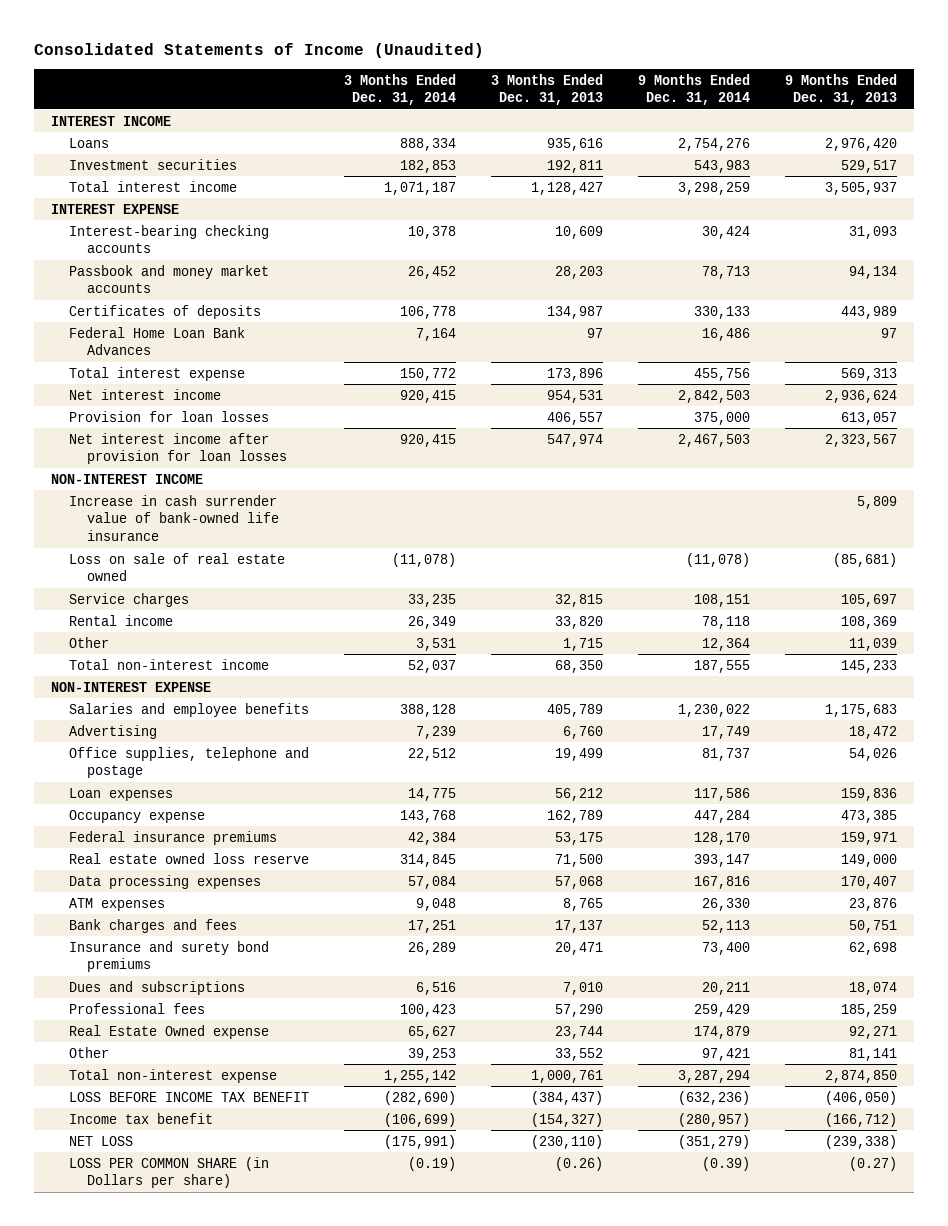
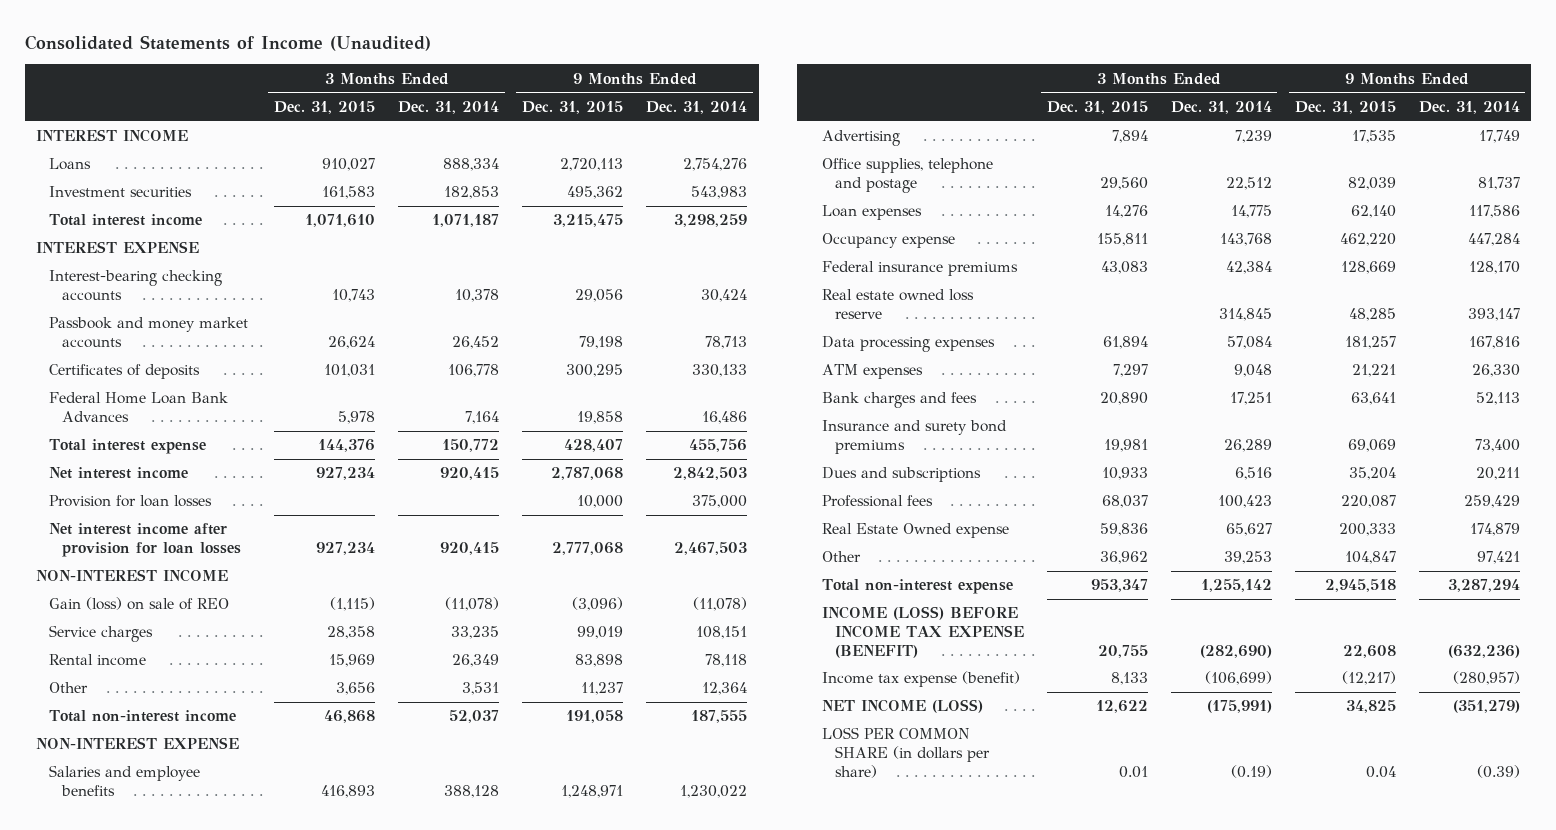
[490,73,603,106] 3 Months Ended Dec. 31, 2013 -> none
[784,73,897,106] 9 Months Ended Dec. 31, 2013 -> none
none -> [274,100,376,114] Dec. 31, 2015
none -> [522,100,624,114] Dec. 31, 2015
[68,494,279,541] Increase in cash surrender value of bank-owned life insurance -> none
[68,552,285,582] Loss on sale of real estate owned -> [49,597,230,611] Gain (loss) on sale of REO
[68,1091,309,1102] LOSS BEFORE INCOME TAX BENEFIT -> [821,606,1024,658] INCOME (LOSS) BEFORE INCOME TAX EXPENSE (BENEFIT)
[68,1112,213,1124] Income tax benefit -> [821,671,1020,688] Income tax expense (benefit)
[68,1135,133,1146] NET LOSS -> [821,699,983,714] NET INCOME (LOSS)
[68,1156,269,1189] LOSS PER COMMON SHARE (in Dollars per share) -> [821,727,990,778] LOSS PER COMMON SHARE (in dollars per share)

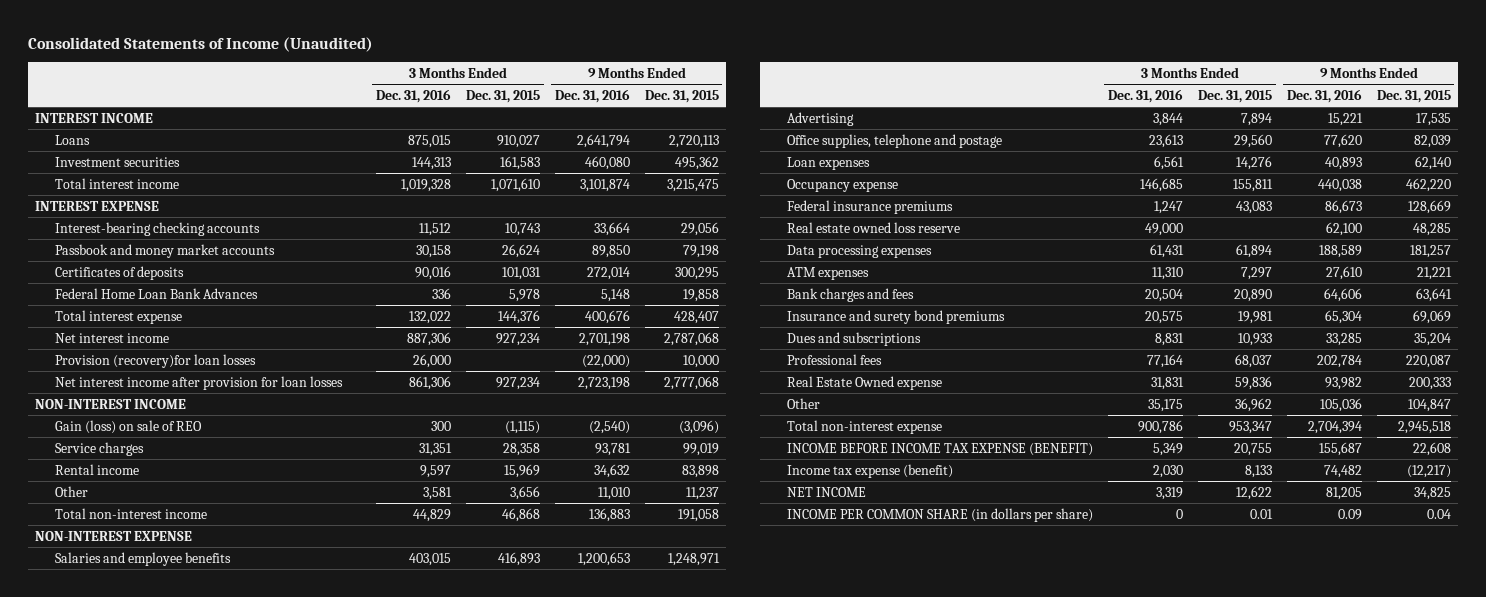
[398,100,500,114] Dec. 31, 2014 -> none
[646,100,748,114] Dec. 31, 2014 -> none
none -> [375,89,451,104] Dec. 31, 2016
none -> [554,89,630,104] Dec. 31, 2016
[49,495,213,508] Provision for loan losses -> [55,353,257,368] Provision (recovery)for loan losses
[821,606,1024,658] INCOME (LOSS) BEFORE INCOME TAX EXPENSE (BENEFIT) -> [787,442,1094,456] INCOME BEFORE INCOME TAX EXPENSE (BENEFIT)
[821,699,983,714] NET INCOME (LOSS) -> [787,486,867,497] NET INCOME
[821,727,990,778] LOSS PER COMMON SHARE (in dollars per share) -> [787,507,1094,522] INCOME PER COMMON SHARE (in dollars per share)

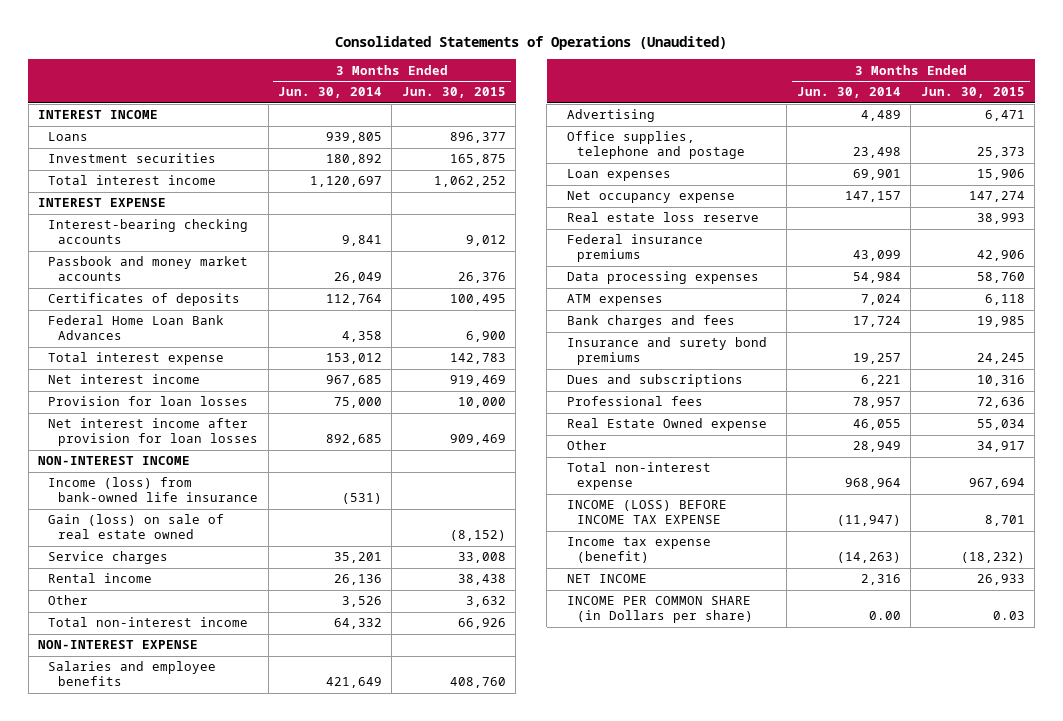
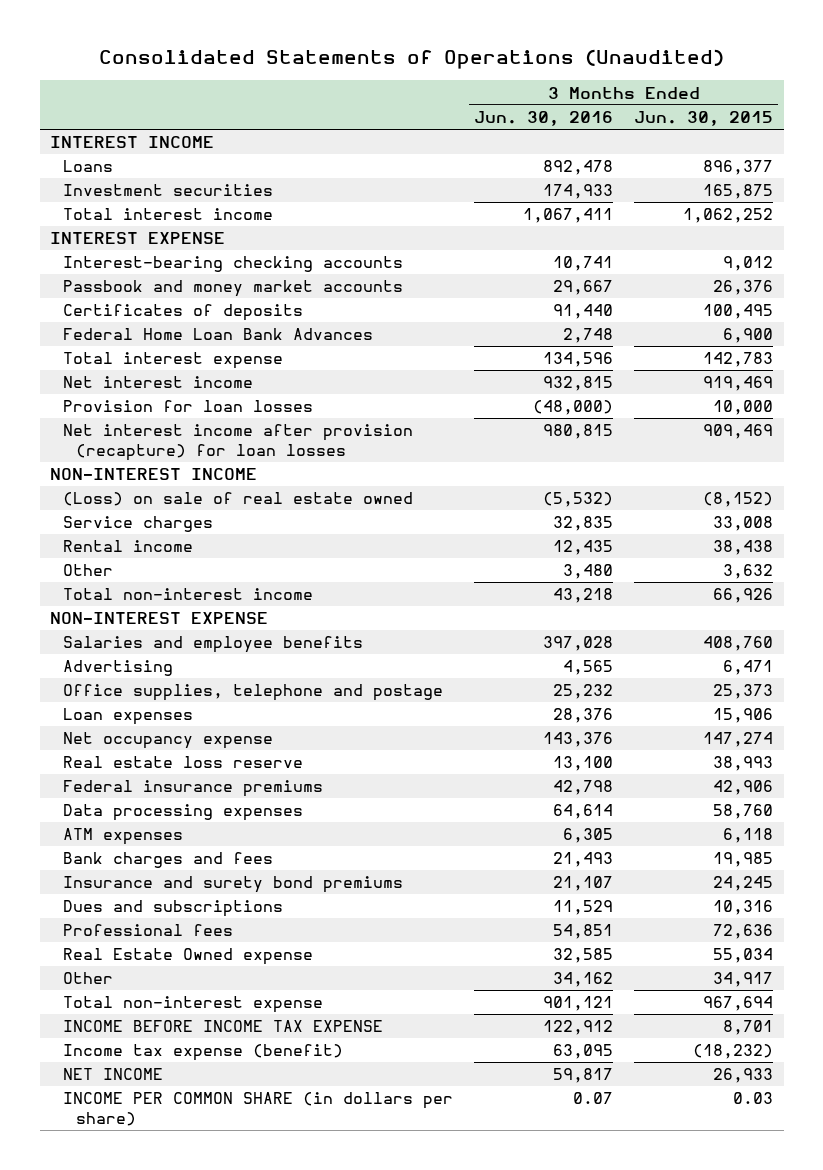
[278,87,383,99] Jun. 30, 2014 -> none
none -> [474,111,614,127] Jun. 30, 2016
[48,418,259,447] Net interest income after provision for loan losses -> [62,424,413,462] Net interest income after provision (recapture) for loan losses
[48,477,259,503] Income (loss) from bank-owned life insurance -> none
[48,514,225,540] Gain (loss) on sale of real estate owned -> [62,492,413,507] (Loss) on sale of real estate owned
[566,500,727,525] INCOME (LOSS) BEFORE INCOME TAX EXPENSE -> [62,1020,383,1033] INCOME BEFORE INCOME TAX EXPENSE
[566,596,753,624] INCOME PER COMMON SHARE (in Dollars per share) -> [62,1092,453,1127] INCOME PER COMMON SHARE (in dollars per share)

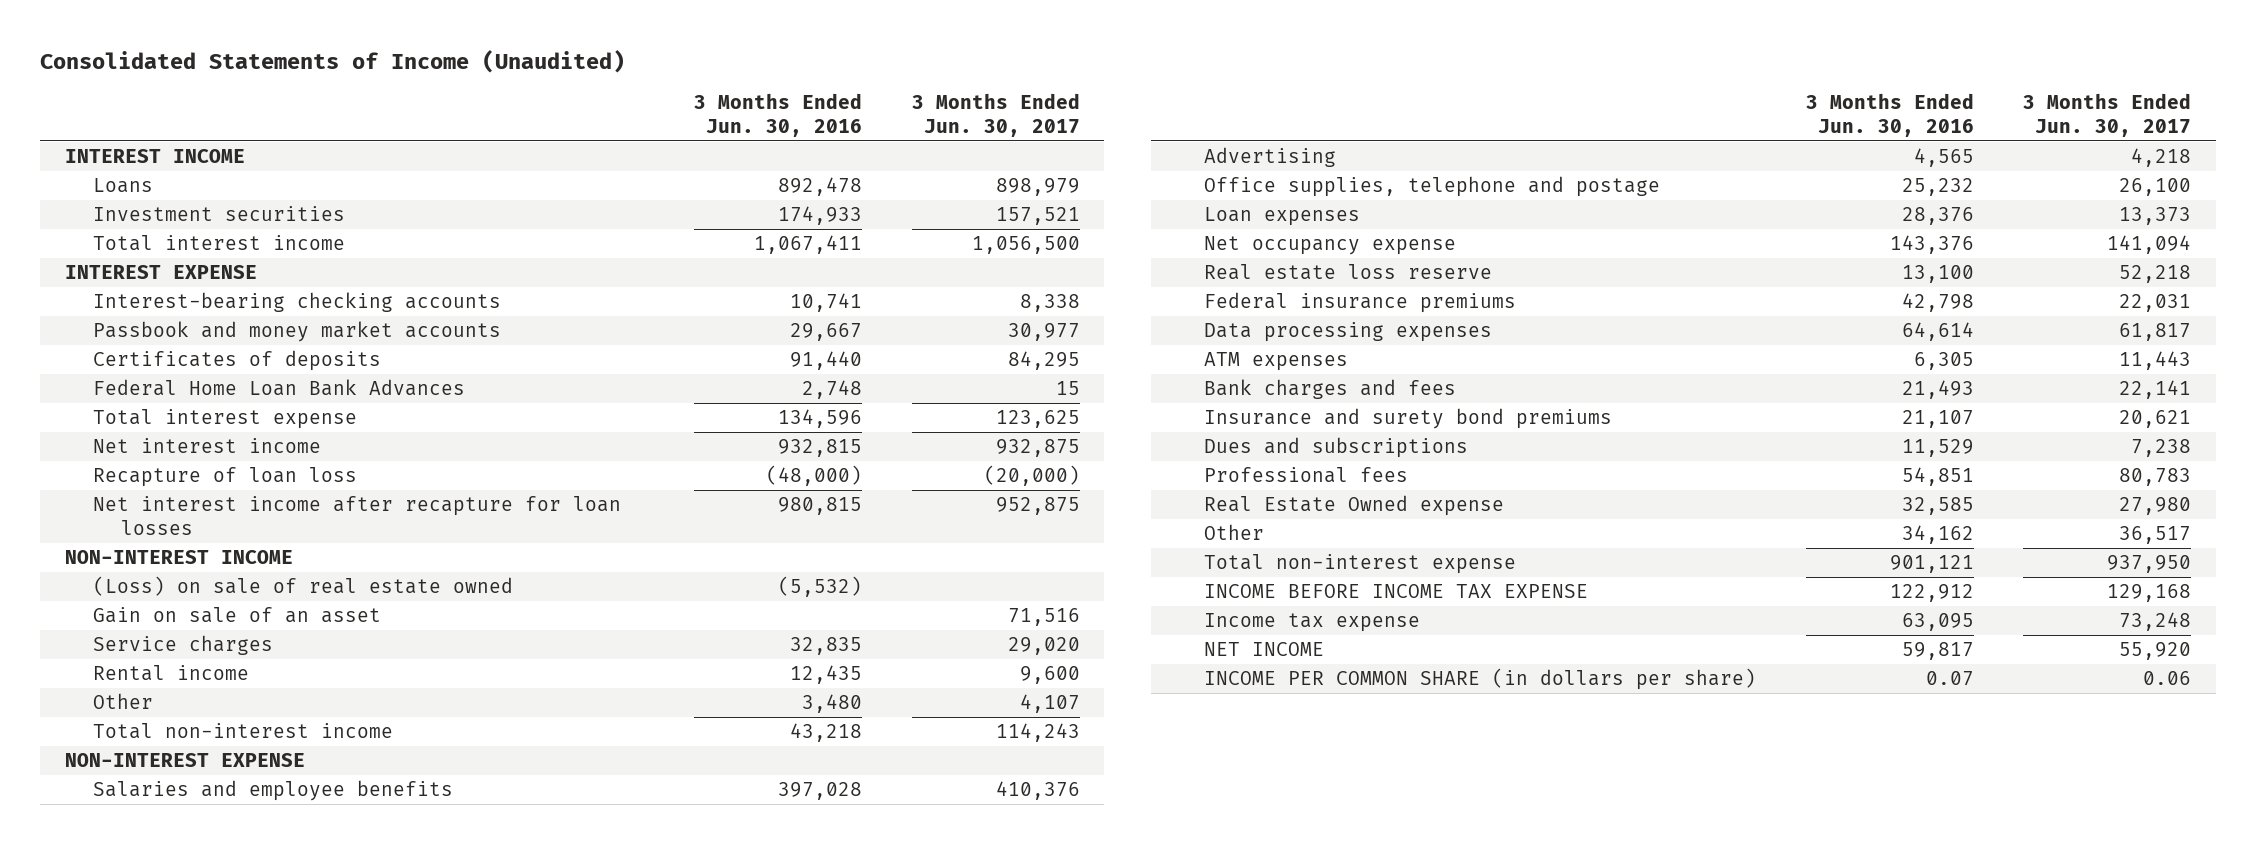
[98,49,724,70] Consolidated Statements of Operations (Unaudited) -> [40,50,626,74] Consolidated Statements of Income (Unaudited)
[634,111,774,127] Jun. 30, 2015 -> none
none -> [911,93,1080,138] 3 Months Ended Jun. 30, 2017
[62,400,313,413] Provision for loan losses -> [92,466,357,487] Recapture of loan loss
[62,424,413,462] Net interest income after provision (recapture) for loan losses -> [92,495,621,535] Net interest income after recapture for loan losses
none -> [92,606,381,623] Gain on sale of an asset
[62,1044,343,1062] Income tax expense (benefit) -> [1204,612,1421,632] Income tax expense

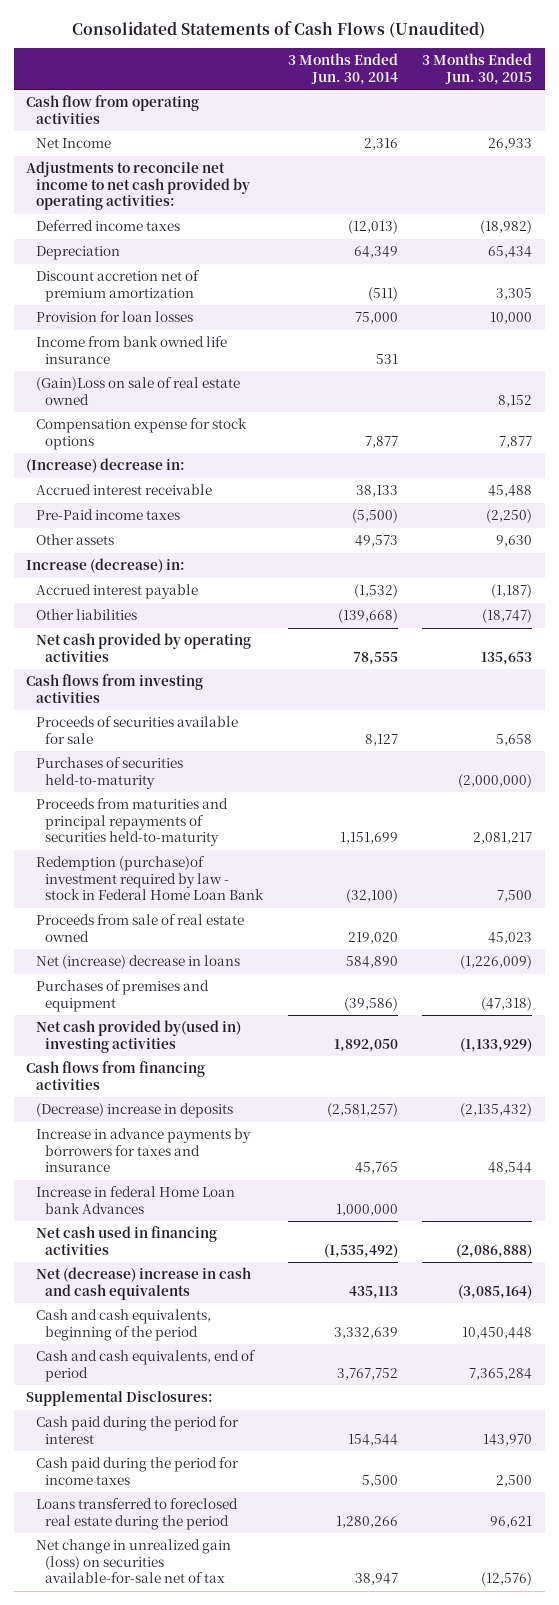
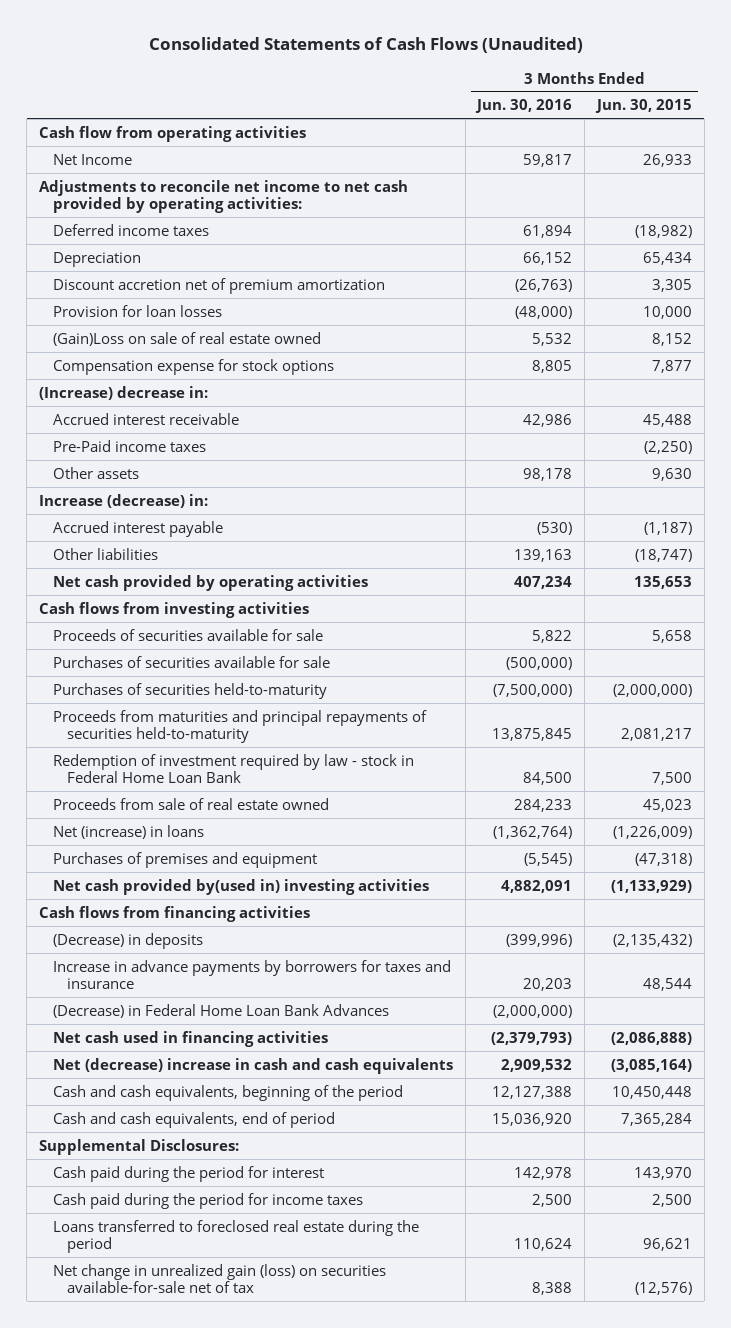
[287,53,398,85] 3 Months Ended Jun. 30, 2014 -> none
none -> [475,99,573,114] Jun. 30, 2016
[35,336,227,364] Income from bank owned life insurance -> none
none -> [52,655,330,668] Purchases of securities available for sale
[35,856,265,901] Redemption (purchase)of investment required by law - stock in Federal Home Loan Bank -> [52,753,414,784] Redemption of investment required by law - stock in Federal Home Loan Bank
[35,955,240,970] Net (increase) decrease in loans -> [52,824,204,839] Net (increase) in loans
[35,1103,233,1119] (Decrease) increase in deposits -> [52,932,203,949] (Decrease) in deposits
[35,1186,235,1214] Increase in federal Home Loan bank Advances -> [52,1003,389,1018] (Decrease) in Federal Home Loan Bank Advances

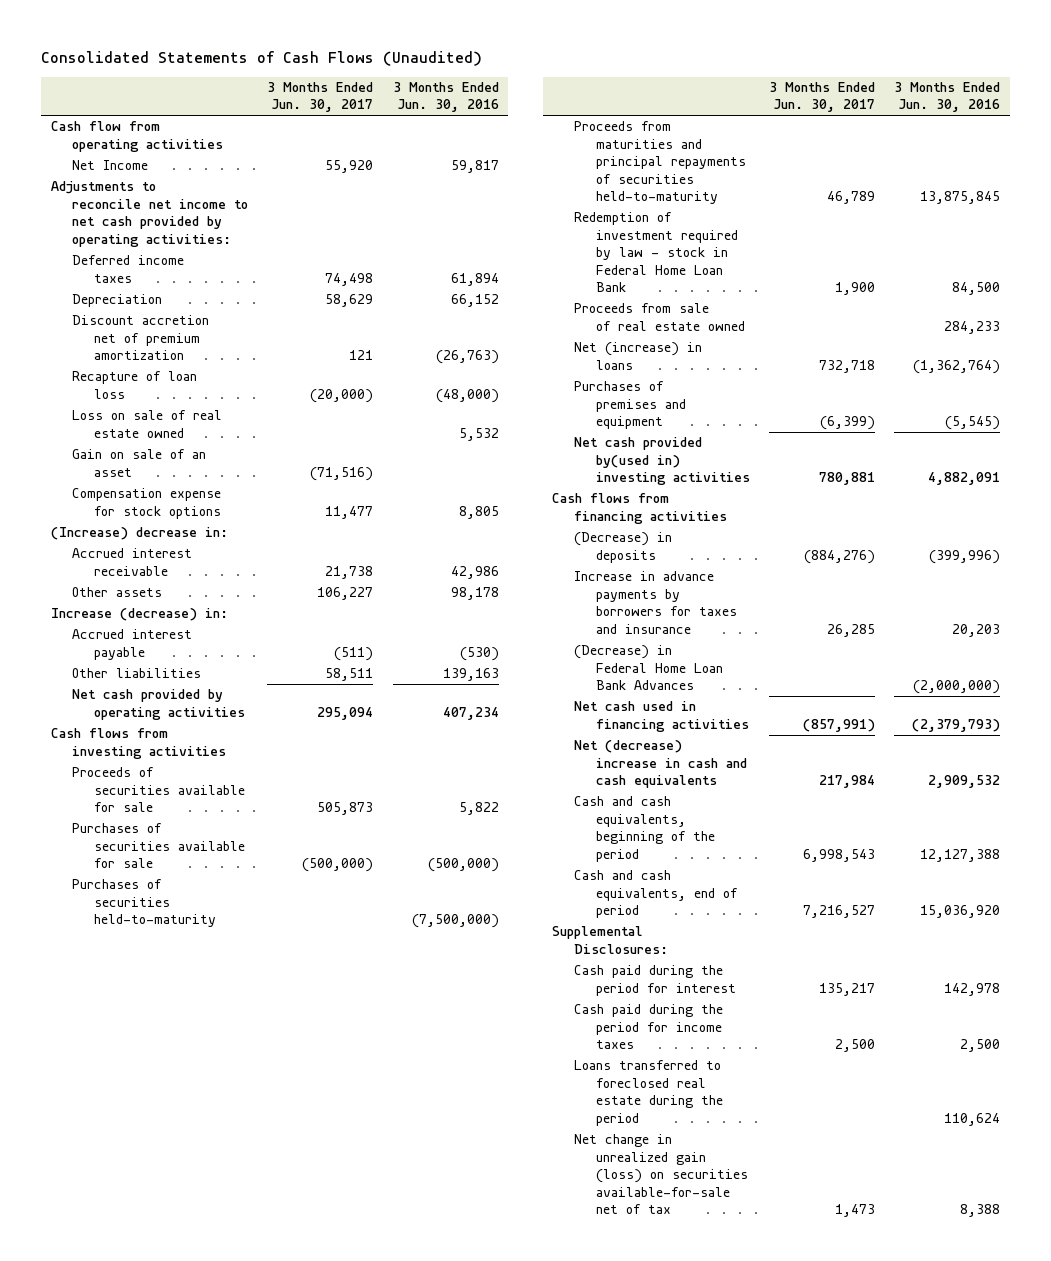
[594,99,692,114] Jun. 30, 2015 -> none
none -> [267,81,374,113] 3 Months Ended Jun. 30, 2017
[52,304,222,317] Provision for loan losses -> [72,371,198,399] Recapture of loan loss
[52,331,321,346] (Gain)Loss on sale of real estate owned -> [72,410,223,438] Loss on sale of real estate owned
none -> [72,449,207,477] Gain on sale of an asset
[52,439,206,452] Pre-Paid income taxes -> none

